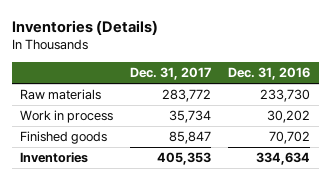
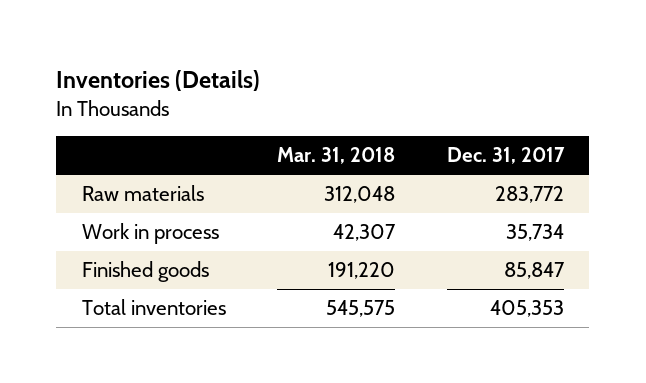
[228,67,311,81] Dec. 31, 2016 -> none
none -> [277,147,396,165] Mar. 31, 2018
[20,152,89,164] Inventories -> [81,299,226,316] Total inventories

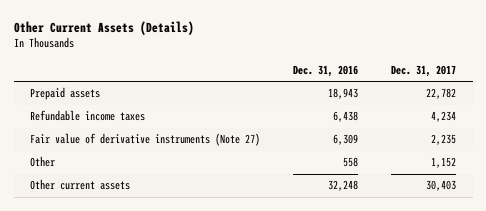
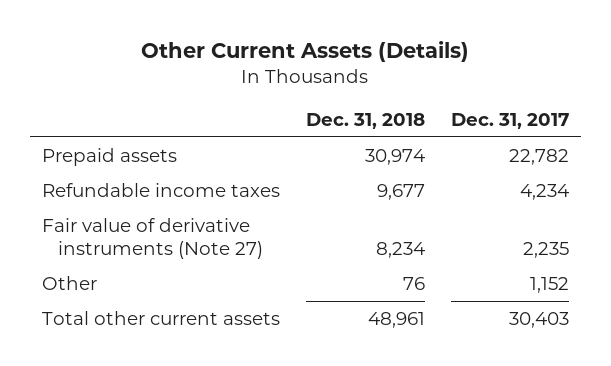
[293,65,359,78] Dec. 31, 2016 -> none
none -> [305,112,425,129] Dec. 31, 2018
[30,179,131,191] Other current assets -> [42,311,281,326] Total other current assets

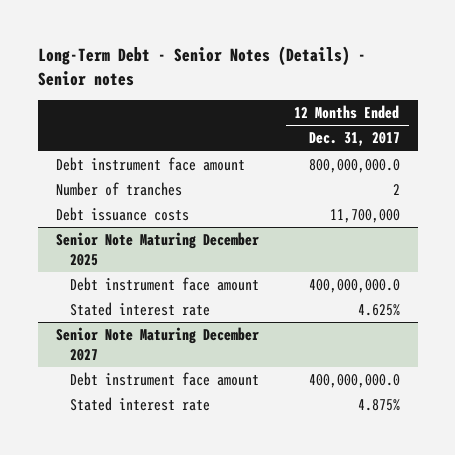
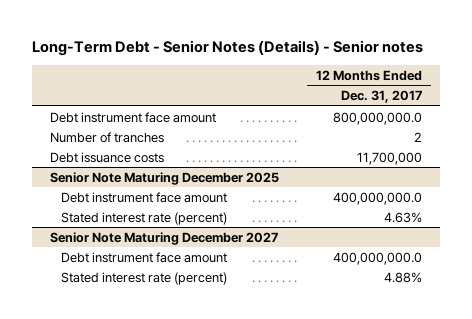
[69,301,210,316] Stated interest rate -> [60,211,227,225] Stated interest rate (percent)
[357,303,400,316] 4.625% -> [383,211,422,223] 4.63%
[69,396,210,411] Stated interest rate -> [60,271,227,285] Stated interest rate (percent)
[357,398,400,411] 4.875% -> [383,271,422,283] 4.88%

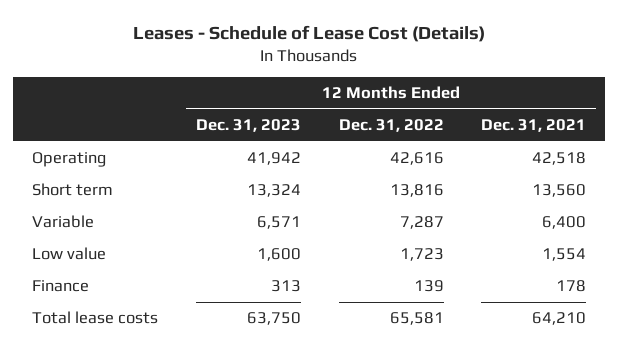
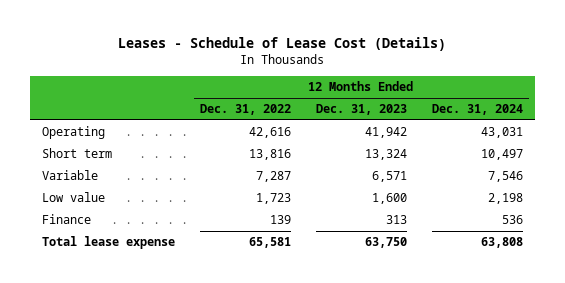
[481,119,587,133] Dec. 31, 2021 -> none
none -> [431,104,523,116] Dec. 31, 2024
[32,311,159,325] Total lease costs -> [42,236,176,250] Total lease expense

